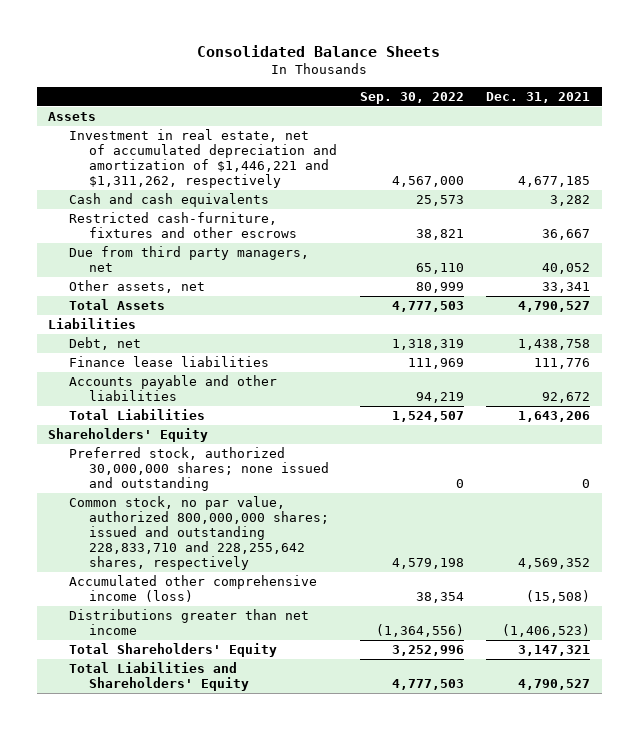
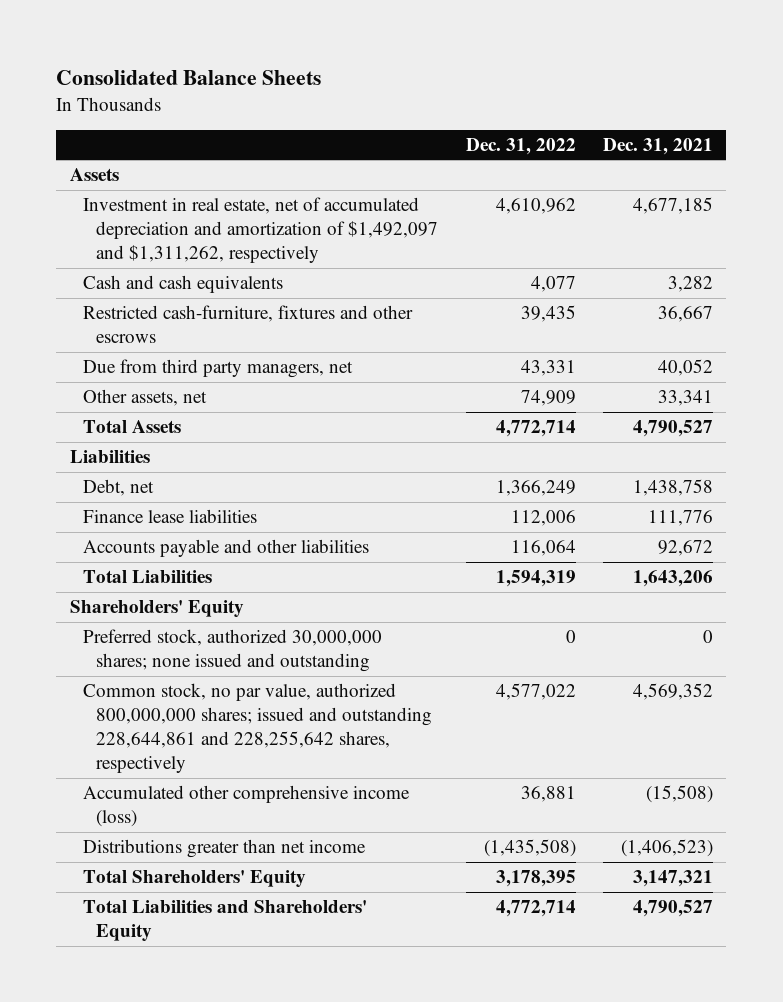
[359,91,464,104] Sep. 30, 2022 -> none
none -> [465,137,576,155] Dec. 31, 2022
[68,129,337,188] Investment in real estate, net of accumulated depreciation and amortization of $1,446,221 and $1,311,262, respectively -> [83,197,439,263] Investment in real estate, net of accumulated depreciation and amortization of $1,492,097 and $1,311,262, respectively
[68,496,329,570] Common stock, no par value, authorized 800,000,000 shares; issued and outstanding 228,833,710 and 228,255,642 shares, respectively -> [83,683,433,773] Common stock, no par value, authorized 800,000,000 shares; issued and outstanding 228,644,861 and 228,255,642 shares, respectively

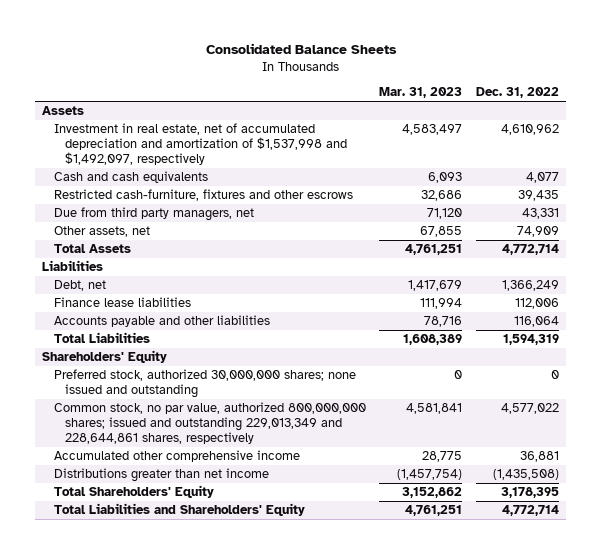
[602,137,713,155] Dec. 31, 2021 -> none
none -> [379,87,463,99] Mar. 31, 2023
[83,197,439,263] Investment in real estate, net of accumulated depreciation and amortization of $1,492,097 and $1,311,262, respectively -> [53,123,348,166] Investment in real estate, net of accumulated depreciation and amortization of $1,537,998 and $1,492,097, respectively
[83,683,433,773] Common stock, no par value, authorized 800,000,000 shares; issued and outstanding 228,644,861 and 228,255,642 shares, respectively -> [53,402,366,445] Common stock, no par value, authorized 800,000,000 shares; issued and outstanding 229,013,349 and 228,644,861 shares, respectively
[83,785,411,828] Accumulated other comprehensive income (loss) -> [53,450,300,463] Accumulated other comprehensive income

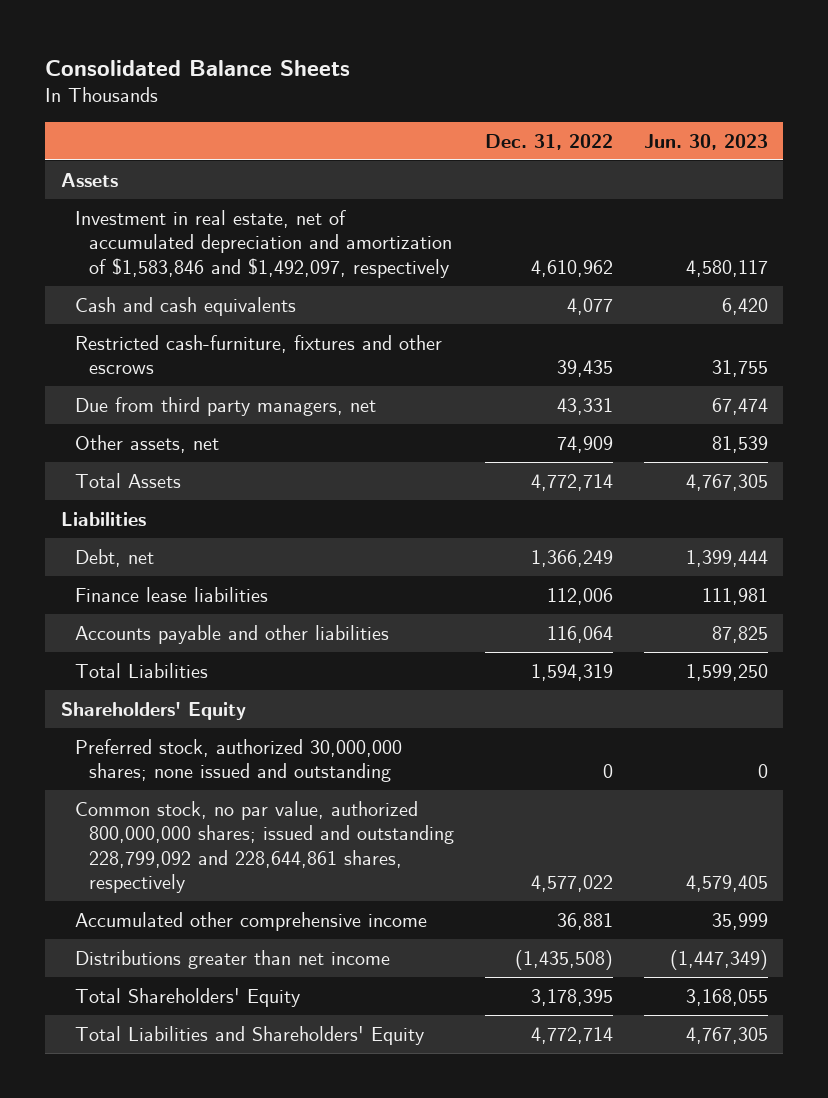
[379,87,463,99] Mar. 31, 2023 -> none
none -> [643,133,768,150] Jun. 30, 2023
[53,123,348,166] Investment in real estate, net of accumulated depreciation and amortization of $1,537,998 and $1,492,097, respectively -> [74,209,452,278] Investment in real estate, net of accumulated depreciation and amortization of $1,583,846 and $1,492,097, respectively
[53,402,366,445] Common stock, no par value, authorized 800,000,000 shares; issued and outstanding 229,013,349 and 228,644,861 shares, respectively -> [74,800,454,893] Common stock, no par value, authorized 800,000,000 shares; issued and outstanding 228,799,092 and 228,644,861 shares, respectively

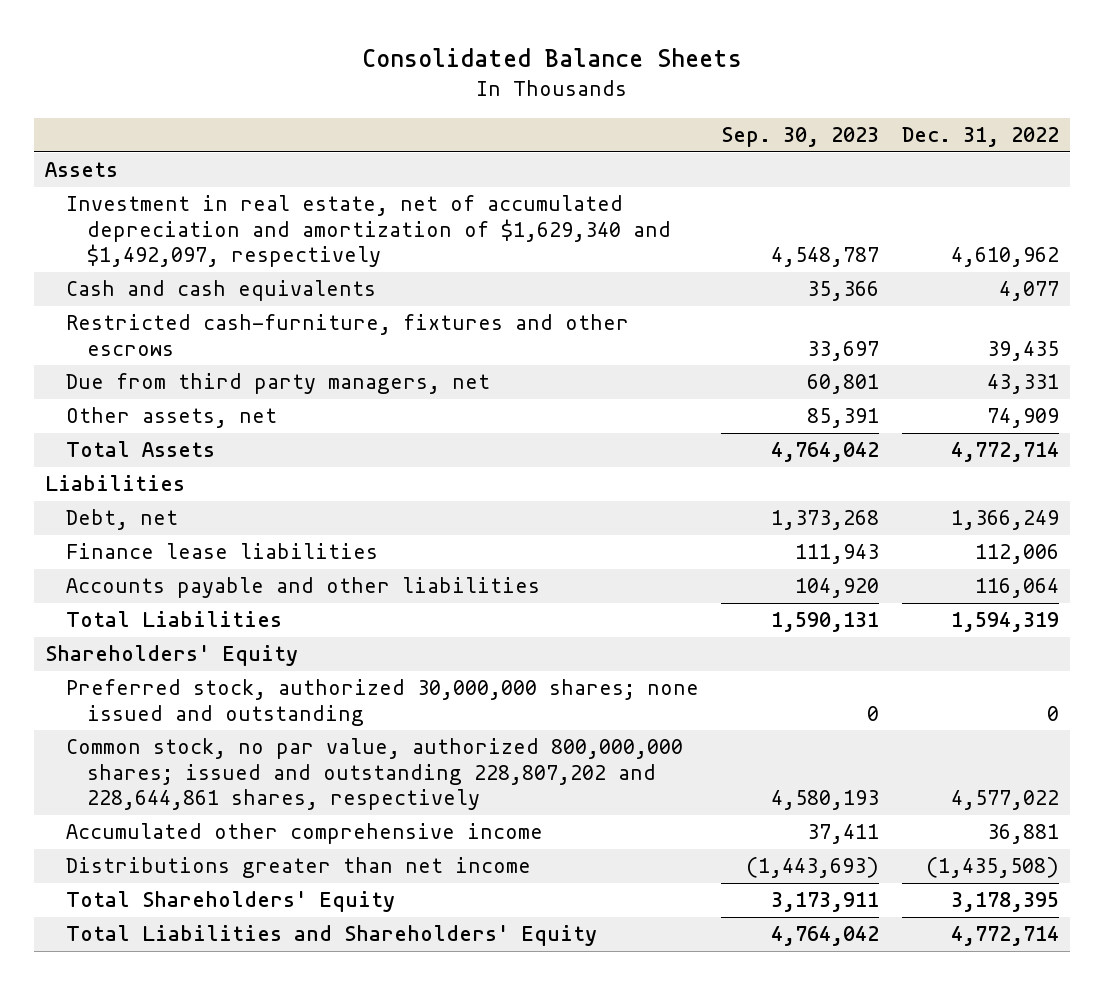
[643,133,768,150] Jun. 30, 2023 -> none
none -> [721,127,880,148] Sep. 30, 2023
[74,209,452,278] Investment in real estate, net of accumulated depreciation and amortization of $1,583,846 and $1,492,097, respectively -> [65,195,671,268] Investment in real estate, net of accumulated depreciation and amortization of $1,629,340 and $1,492,097, respectively
[74,800,454,893] Common stock, no par value, authorized 800,000,000 shares; issued and outstanding 228,799,092 and 228,644,861 shares, respectively -> [65,738,683,811] Common stock, no par value, authorized 800,000,000 shares; issued and outstanding 228,807,202 and 228,644,861 shares, respectively

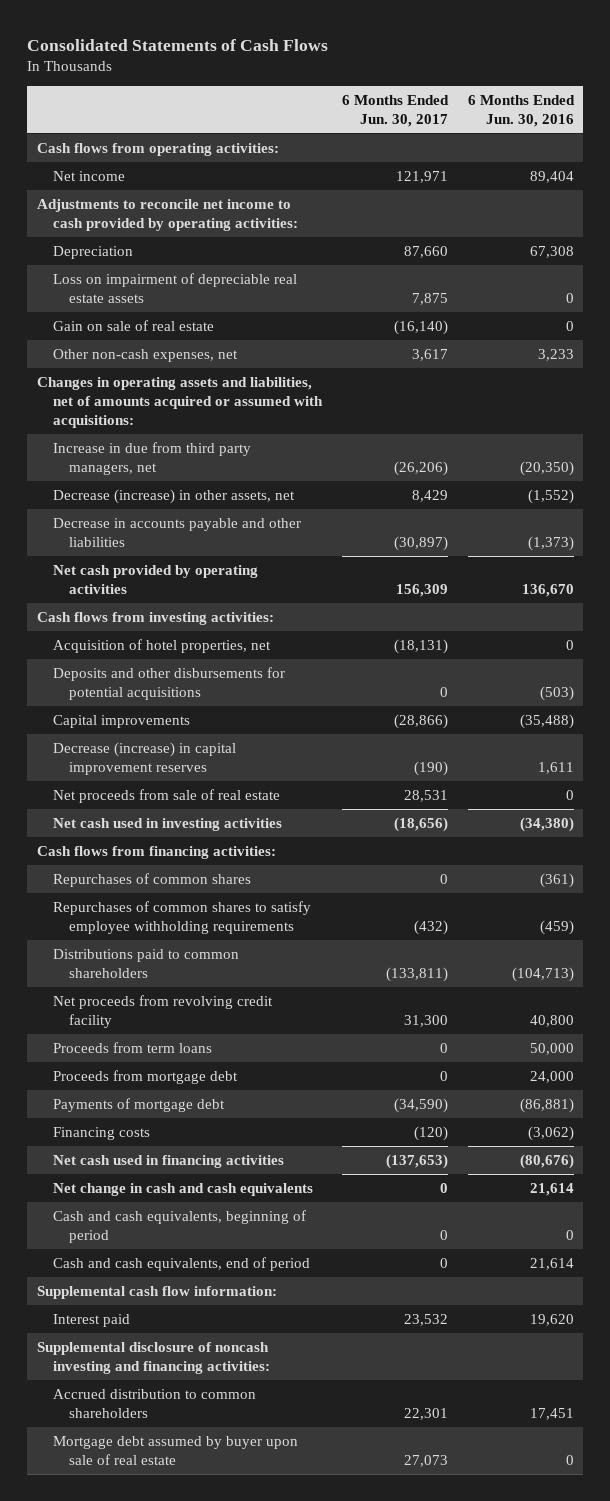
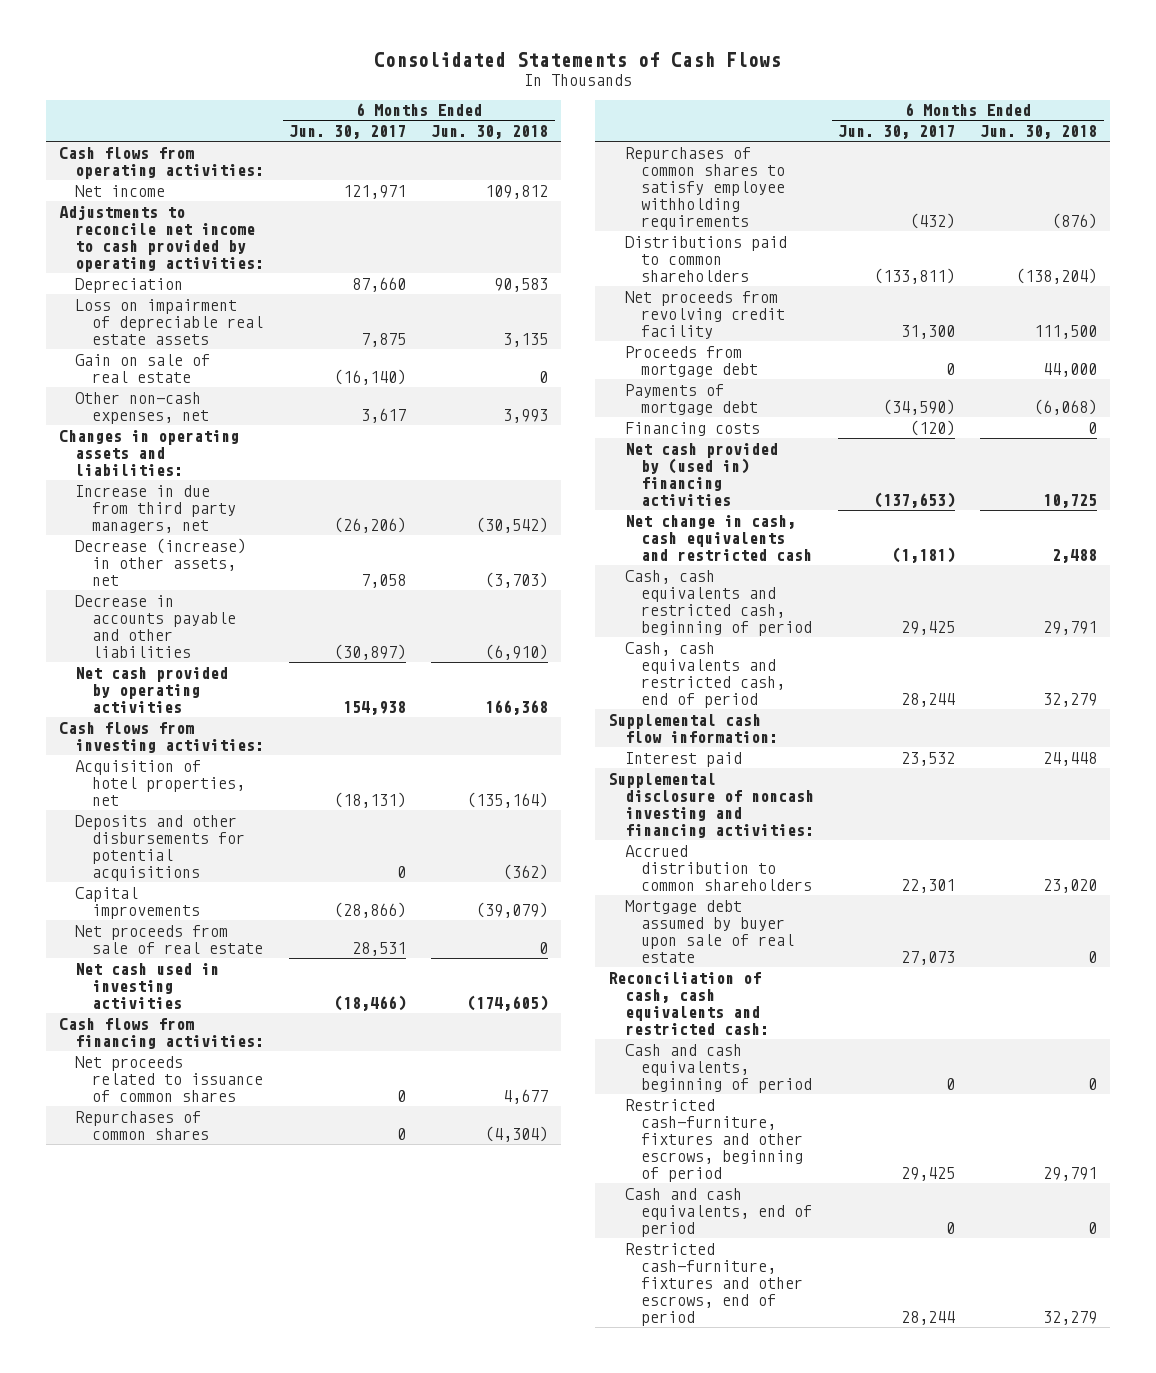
[467,94,575,127] 6 Months Ended Jun. 30, 2016 -> none
none -> [431,125,549,140] Jun. 30, 2018
[36,376,324,428] Changes in operating assets and liabilities, net of amounts acquired or assumed with acquisitions: -> [58,429,239,476] Changes in operating assets and liabilities:
[411,489,448,502] 8,429 -> [361,573,407,588] 7,058
[395,583,448,597] 156,309 -> [343,700,407,715] 154,938
[53,741,237,775] Decrease (increase) in capital improvement reserves -> none
[393,816,448,832] (18,656) -> [334,994,407,1011] (18,466)
none -> [75,1055,264,1102] Net proceeds related to issuance of common shares
[53,1041,213,1053] Proceeds from term loans -> none
[53,1154,285,1168] Net cash used in financing activities -> [624,442,778,507] Net cash provided by (used in) financing activities
[53,1182,314,1196] Net change in cash and cash equivalents -> [624,514,813,561] Net change in cash, cash equivalents and restricted cash
[439,1182,448,1193] 0 -> [892,546,956,563] (1,181)
none -> [624,569,813,637] Cash, cash equivalents and restricted cash, beginning of period
none -> [624,641,786,709] Cash, cash equivalents and restricted cash, end of period
none -> [607,971,769,1036] Reconciliation of cash, cash equivalents and restricted cash:
[53,1209,307,1243] Cash and cash equivalents, beginning of period -> [624,1043,813,1093] Cash and cash equivalents, beginning of period
none -> [624,1098,804,1183] Restricted cash-furniture, fixtures and other escrows, beginning of period
[53,1256,311,1271] Cash and cash equivalents, end of period -> [624,1187,813,1237] Cash and cash equivalents, end of period
none -> [624,1242,804,1327] Restricted cash-furniture, fixtures and other escrows, end of period

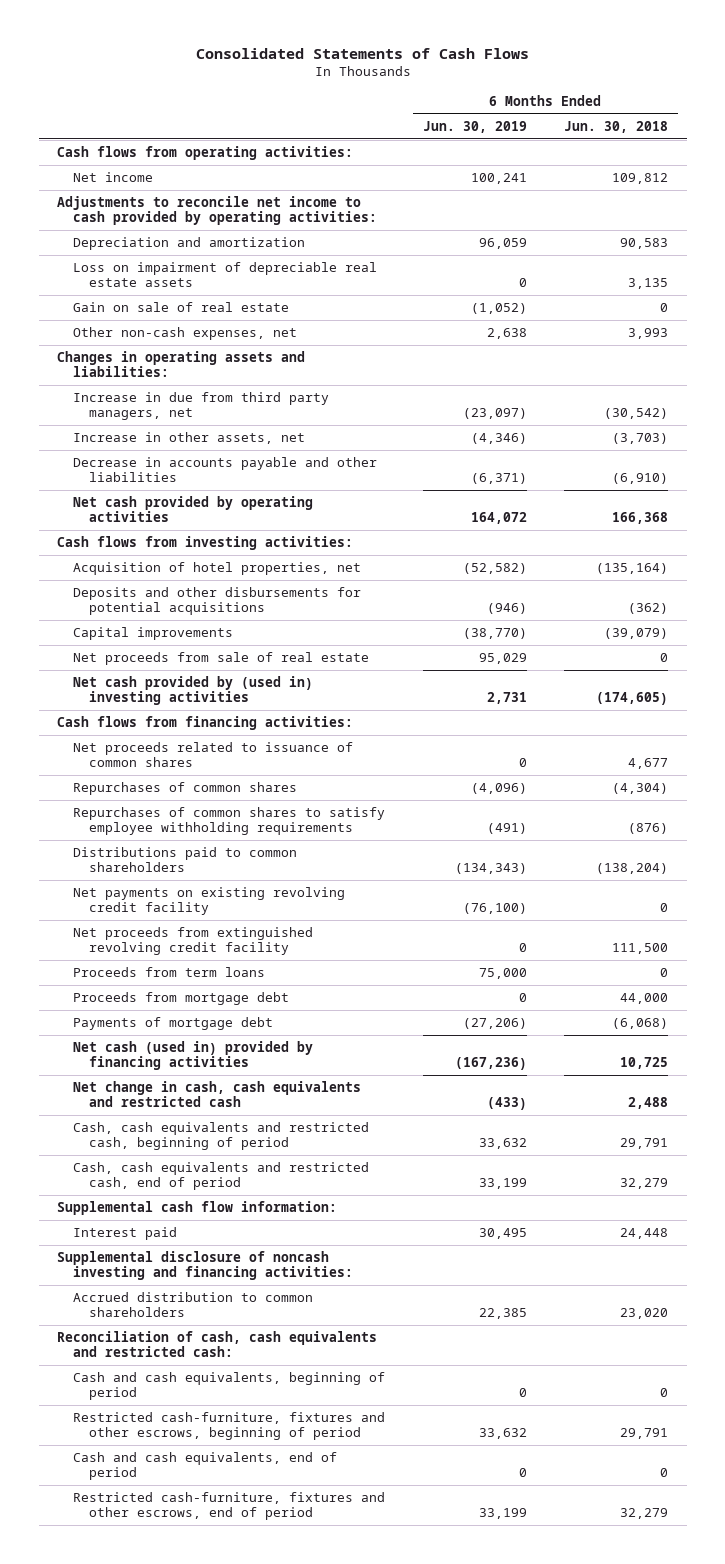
[289,125,407,140] Jun. 30, 2017 -> none
none -> [422,120,527,133] Jun. 30, 2019
[75,277,184,293] Depreciation -> [73,237,306,251] Depreciation and amortization
[75,537,247,586] Decrease (increase) in other assets, net -> [73,432,306,445] Increase in other assets, net
[75,962,220,1009] Net cash used in investing activities -> [73,676,314,706] Net cash provided by (used in) investing activities
none -> [73,887,346,916] Net payments on existing revolving credit facility
[624,290,786,339] Net proceeds from revolving credit facility -> [73,927,314,956] Net proceeds from extinguished revolving credit facility
none -> [73,967,266,978] Proceeds from term loans
[624,421,760,436] Financing costs -> none
[624,442,778,507] Net cash provided by (used in) financing activities -> [73,1041,314,1071] Net cash (used in) provided by financing activities
[624,899,795,964] Mortgage debt assumed by buyer upon sale of real estate -> none

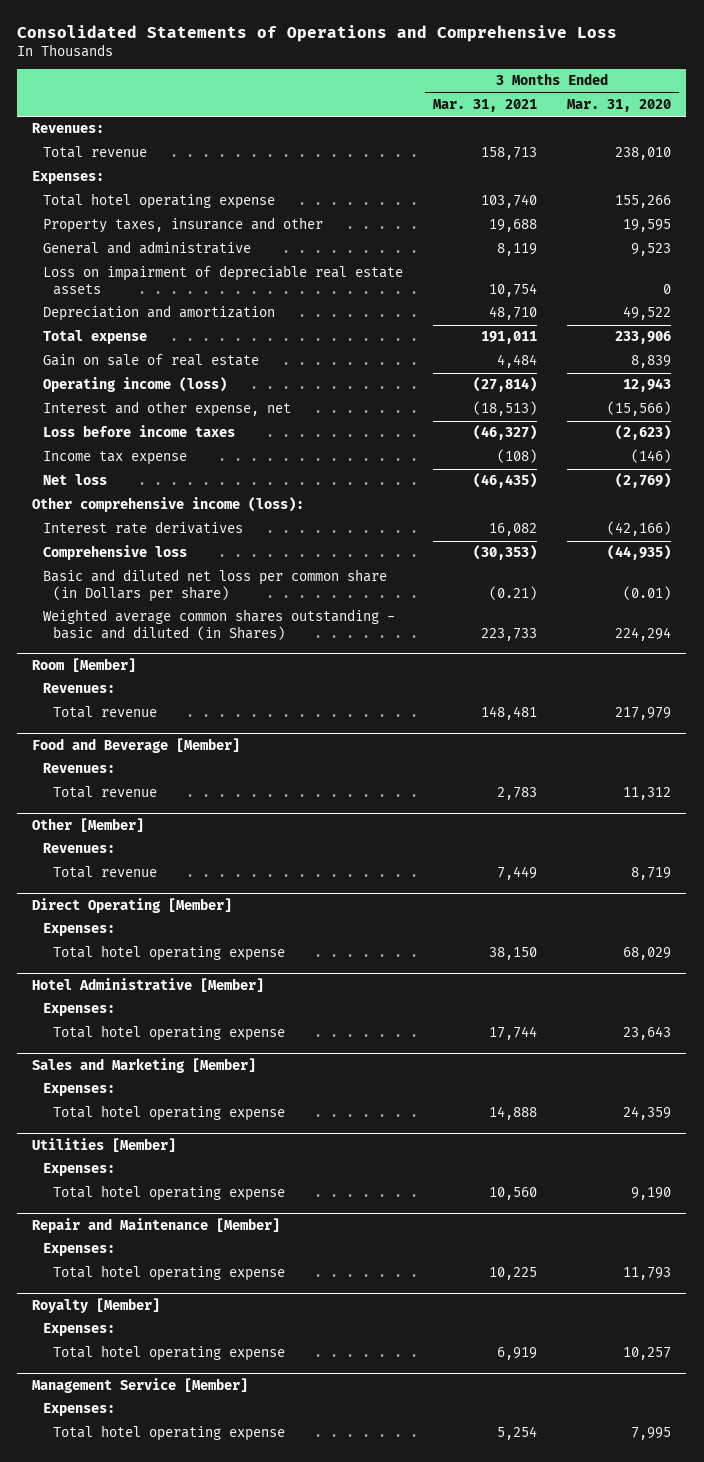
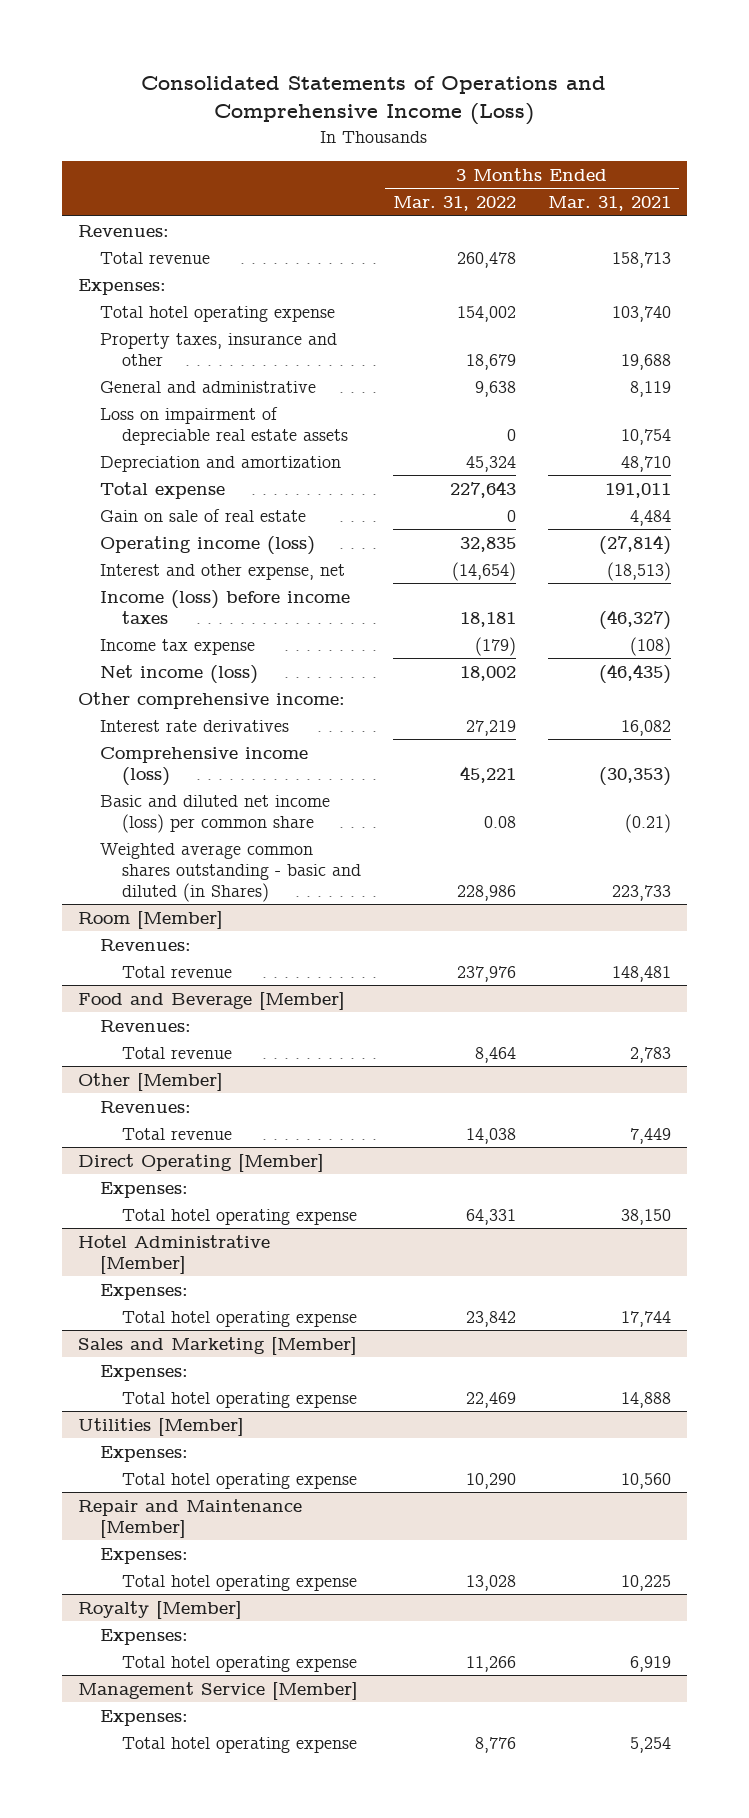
[17,24,618,42] Consolidated Statements of Operations and Comprehensive Loss -> [141,75,607,125] Consolidated Statements of Operations and Comprehensive Income (Loss)
[567,98,672,112] Mar. 31, 2020 -> none
none -> [392,196,516,212] Mar. 31, 2022
[42,425,235,438] Loss before income taxes -> [99,589,350,624] Income (loss) before income taxes
[42,474,107,486] Net loss -> [99,664,258,684] Net income (loss)
[32,497,305,513] Other comprehensive income (loss): -> [77,691,345,709] Other comprehensive income:
[42,545,187,561] Comprehensive loss -> [99,746,308,786] Comprehensive income (loss)
[42,569,387,603] Basic and diluted net loss per common share (in Dollars per share) -> [99,794,330,833] Basic and diluted net income (loss) per common share

